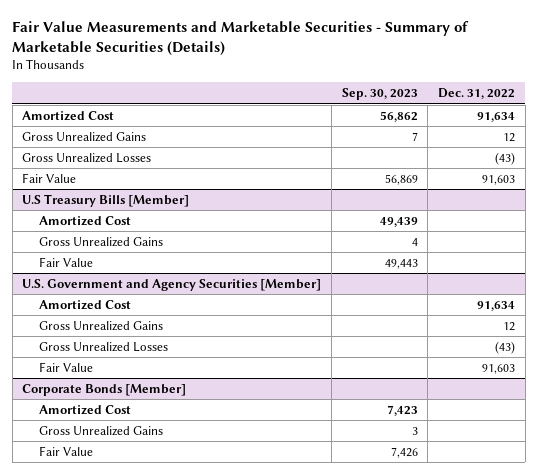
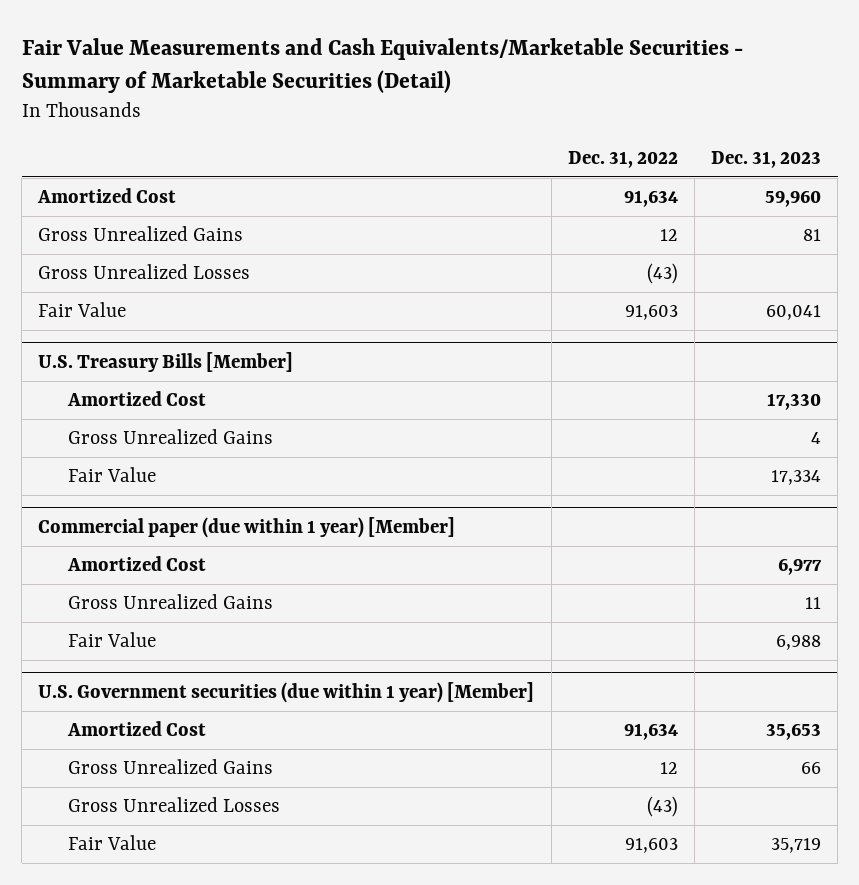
[12,21,470,57] Fair Value Measurements and Marketable Securities - Summary of Marketable Securities (Details) -> [21,37,743,94] Fair Value Measurements and Cash Equivalents/Marketable Securities - Summary of Marketable Securities (Detail)
[341,88,418,101] Sep. 30, 2023 -> none
none -> [711,150,822,168] Dec. 31, 2023
[22,193,190,207] U.S Treasury Bills [Member] -> [38,352,294,373] U.S. Treasury Bills [Member]
none -> [38,517,456,539] Commercial paper (due within 1 year) [Member]
none -> [66,556,206,572] Amortized Cost
none -> [67,594,273,610] Gross Unrealized Gains
none -> [67,632,156,648] Fair Value
[22,278,322,291] U.S. Government and Agency Securities [Member] -> [38,682,535,704] U.S. Government securities (due within 1 year) [Member]
[22,383,187,396] Corporate Bonds [Member] -> none
[38,404,131,415] Amortized Cost -> none
[38,425,163,436] Gross Unrealized Gains -> none
[38,445,93,456] Fair Value -> none

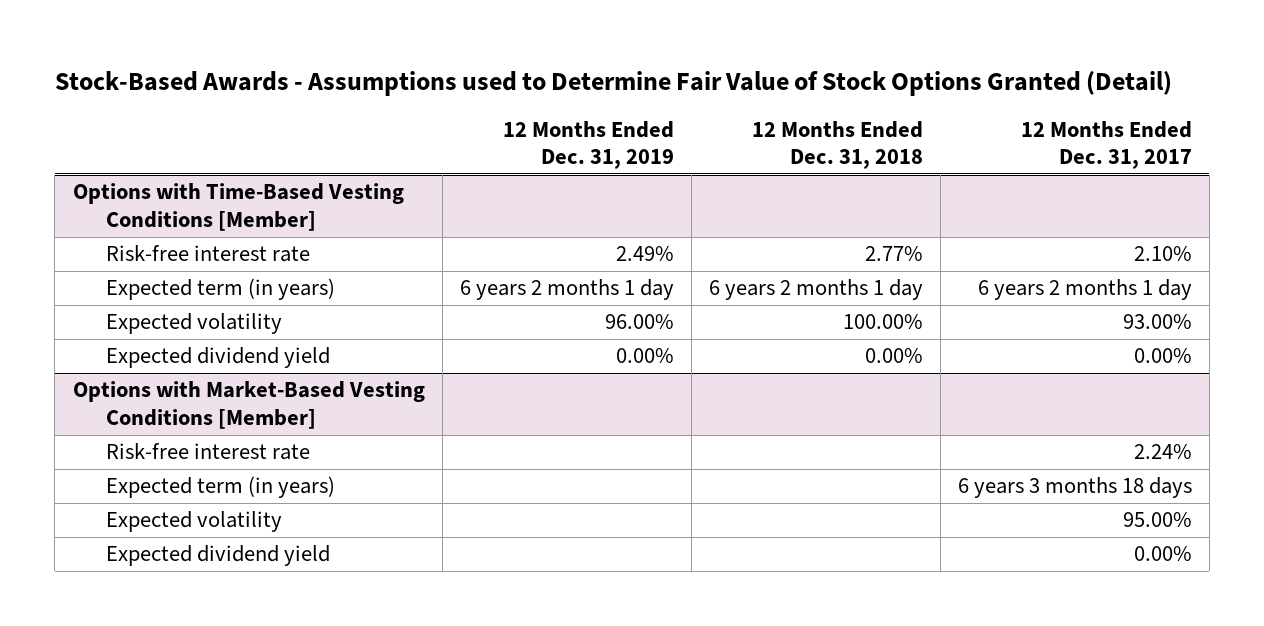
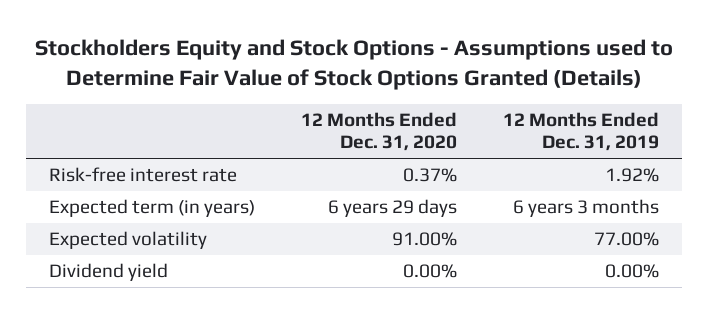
[54,70,1172,96] Stock-Based Awards - Assumptions used to Determine Fair Value of Stock Options Granted (Detail) -> [34,39,673,91] Stockholders Equity and Stock Options - Assumptions used to Determine Fair Value of Stock Options Granted (Details)
[751,120,923,170] 12 Months Ended Dec. 31, 2018 -> none
[1020,120,1192,170] 12 Months Ended Dec. 31, 2017 -> none
none -> [300,112,457,152] 12 Months Ended Dec. 31, 2020
[72,183,404,232] Options with Time-Based Vesting Conditions [Member] -> none
[106,245,311,263] Risk-free interest rate -> none
[106,278,336,301] Expected term (in years) -> none
[106,313,283,335] Expected volatility -> none
[106,347,331,369] Expected dividend yield -> none
[72,381,425,430] Options with Market-Based Vesting Conditions [Member] -> none
[106,443,311,461] Risk-free interest rate -> none
[106,476,336,499] Expected term (in years) -> none
[106,511,283,533] Expected volatility -> none
[106,545,331,567] Expected dividend yield -> none
none -> [48,167,237,183] Risk-free interest rate
none -> [48,199,255,218] Expected term (in years)
none -> [48,231,207,250] Expected volatility
none -> [48,263,168,282] Dividend yield

